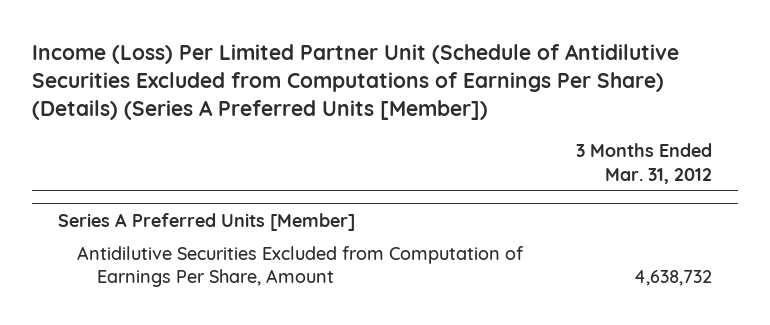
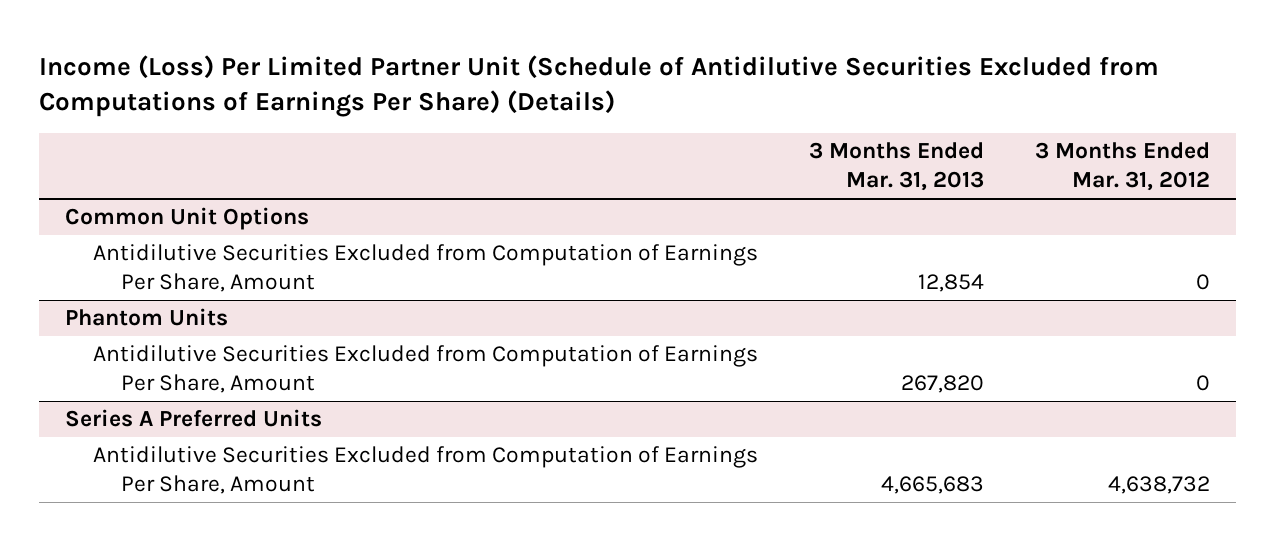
[31,43,679,121] Income (Loss) Per Limited Partner Unit (Schedule of Antidilutive Securities Excluded from Computations of Earnings Per Share) (Details) (Series A Preferred Units [Member]) -> [39,54,1160,118] Income (Loss) Per Limited Partner Unit (Schedule of Antidilutive Securities Excluded from Computations of Earnings Per Share) (Details)
none -> [809,142,985,192] 3 Months Ended Mar. 31, 2013
none -> [65,207,310,231] Common Unit Options
none -> [92,244,758,293] Antidilutive Securities Excluded from Computation of Earnings Per Share, Amount
none -> [65,308,229,327] Phantom Units
none -> [92,345,758,394] Antidilutive Securities Excluded from Computation of Earnings Per Share, Amount
[57,212,355,231] Series A Preferred Units [Member] -> [65,409,323,428] Series A Preferred Units

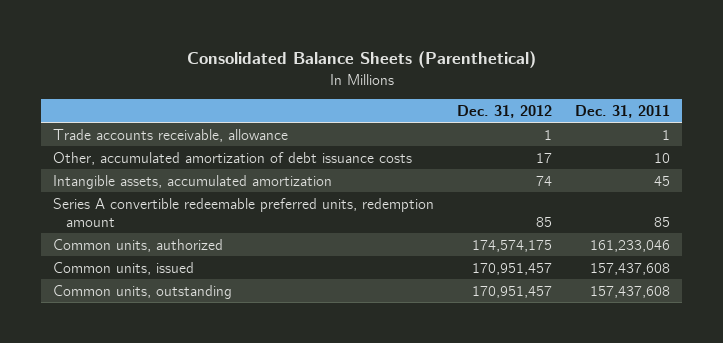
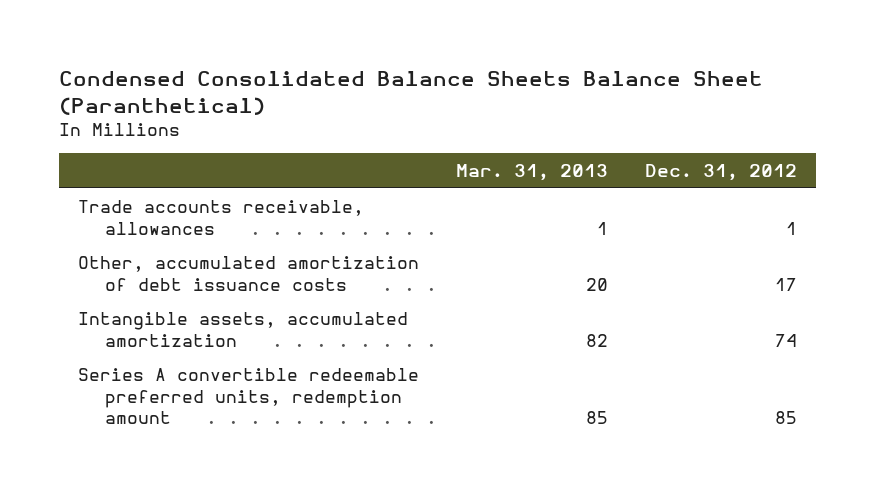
[186,51,536,69] Consolidated Balance Sheets (Parenthetical) -> [59,71,764,115] Condensed Consolidated Balance Sheets Balance Sheet (Paranthetical)
[575,104,671,118] Dec. 31, 2011 -> none
none -> [456,164,609,182] Mar. 31, 2013
[52,128,288,142] Trade accounts receivable, allowance -> [77,199,364,235] Trade accounts receivable, allowances
[52,238,223,252] Common units, authorized -> none
[52,261,194,275] Common units, issued -> none
[52,284,232,299] Common units, outstanding -> none

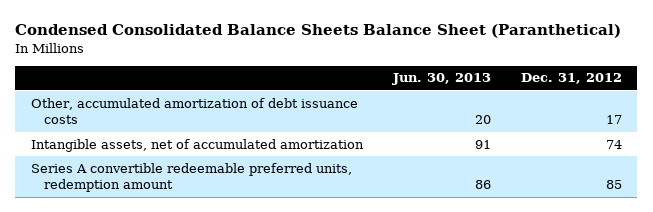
[456,164,609,182] Mar. 31, 2013 -> none
none -> [391,73,491,86] Jun. 30, 2013
[77,199,364,235] Trade accounts receivable, allowances -> none
[77,311,408,347] Intangible assets, accumulated amortization -> [30,138,364,152] Intangible assets, net of accumulated amortization

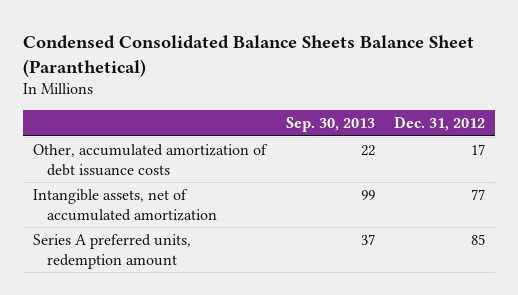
[391,73,491,86] Jun. 30, 2013 -> none
none -> [285,117,375,133] Sep. 30, 2013
[605,139,622,149] 74 -> [471,188,486,200] 77
[30,162,352,193] Series A convertible redeemable preferred units, redemption amount -> [33,233,192,269] Series A preferred units, redemption amount

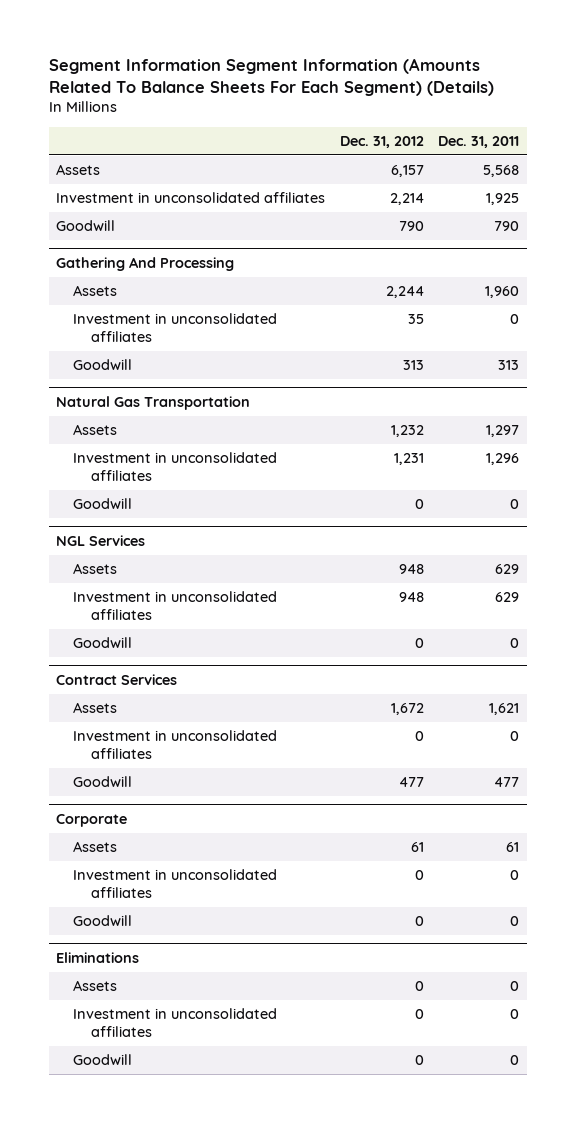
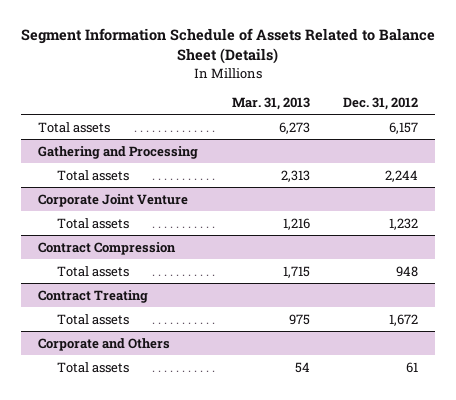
[48,57,494,97] Segment Information Segment Information (Amounts Related To Balance Sheets For Each Segment) (Details) -> [21,28,436,65] Segment Information Schedule of Assets Related to Balance Sheet (Details)
[438,135,520,148] Dec. 31, 2011 -> none
none -> [231,96,310,110] Mar. 31, 2013
[56,192,326,204] Investment in unconsolidated affiliates -> none
[56,220,116,232] Goodwill -> none
[73,313,278,343] Investment in unconsolidated affiliates -> none
[73,359,133,371] Goodwill -> none
[56,396,251,411] Natural Gas Transportation -> none
[73,452,278,482] Investment in unconsolidated affiliates -> none
[73,498,133,510] Goodwill -> none
[56,535,146,547] NGL Services -> none
[73,591,278,621] Investment in unconsolidated affiliates -> none
[73,637,133,649] Goodwill -> none
[56,674,178,686] Contract Services -> none
[73,730,278,760] Investment in unconsolidated affiliates -> none
[73,776,133,788] Goodwill -> none
[56,814,128,828] Corporate -> none
[73,869,278,899] Investment in unconsolidated affiliates -> none
[73,915,133,927] Goodwill -> none
[56,952,140,964] Eliminations -> none
[73,980,118,992] Assets -> none
[73,1008,278,1038] Investment in unconsolidated affiliates -> none
[73,1054,133,1066] Goodwill -> none
[56,164,101,176] Assets -> [37,121,110,133] Total assets
[56,257,235,272] Gathering And Processing -> [37,145,198,159] Gathering and Processing
[73,285,118,297] Assets -> [57,169,130,181] Total assets
none -> [37,193,188,207] Corporate Joint Venture
[73,424,118,436] Assets -> [57,217,130,229] Total assets
none -> [37,241,176,255] Contract Compression
[73,563,118,575] Assets -> [57,265,130,277] Total assets
none -> [37,289,148,303] Contract Treating
[73,702,118,714] Assets -> [57,313,130,325] Total assets
none -> [37,337,170,351] Corporate and Others
[73,841,118,853] Assets -> [57,361,130,373] Total assets

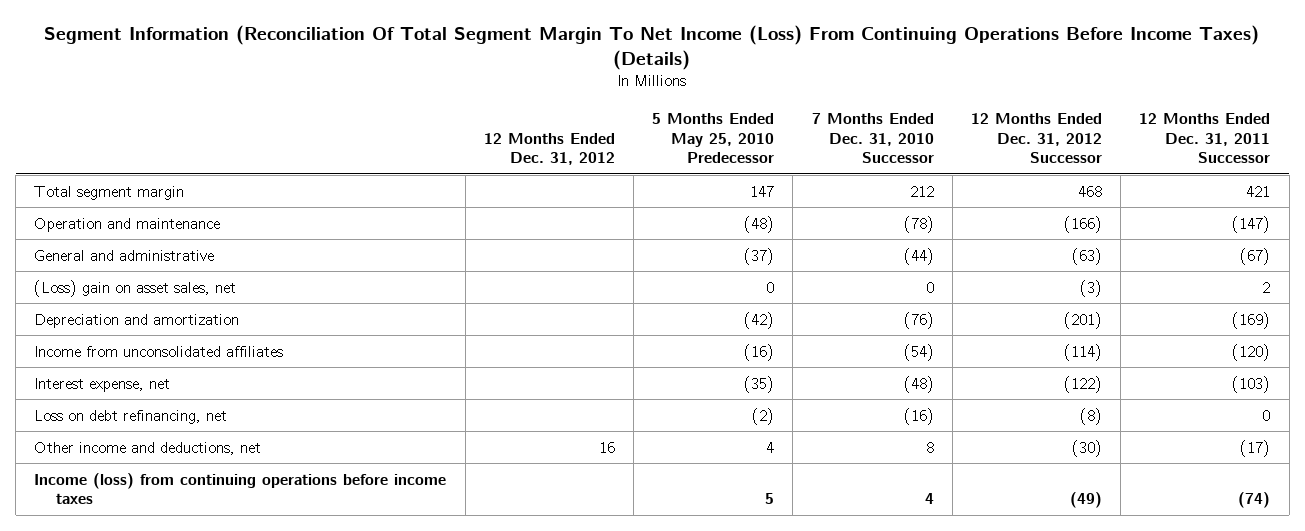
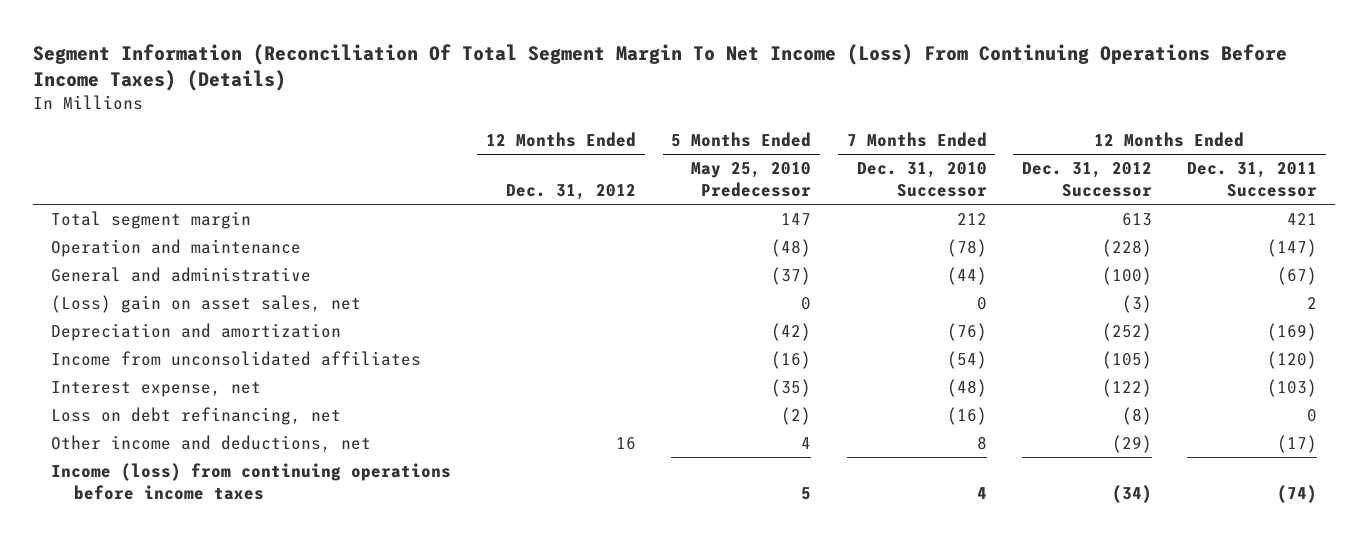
[1077,185,1102,197] 468 -> [1121,213,1152,227] 613
[1063,215,1102,233] (166) -> [1101,239,1152,258] (228)
[1071,247,1102,265] (63) -> [1101,267,1152,286] (100)
[1063,311,1102,329] (201) -> [1101,323,1152,342] (252)
[1063,343,1102,361] (114) -> [1101,351,1152,370] (105)
[1071,439,1102,457] (30) -> [1111,435,1152,454] (29)
[1069,492,1102,509] (49) -> [1111,484,1152,503] (34)

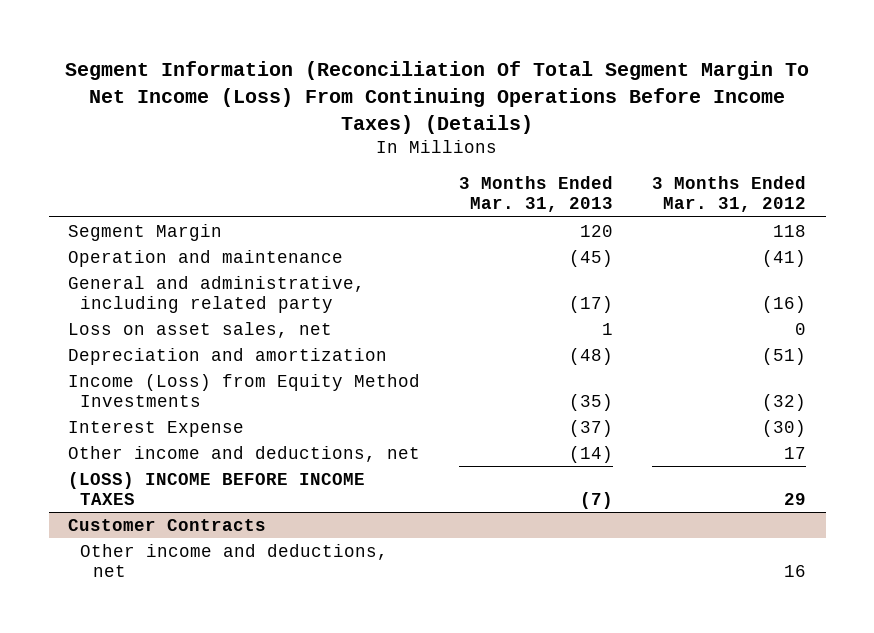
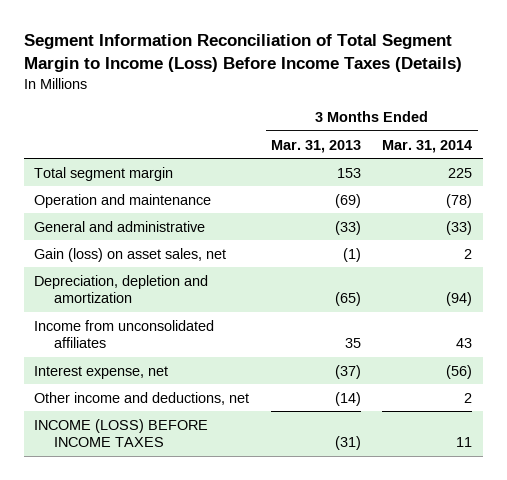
[65,60,810,134] Segment Information (Reconciliation Of Total Segment Margin To Net Income (Loss) From Continuing Operations Before Income Taxes) (Details) -> [23,34,462,73] Segment Information Reconciliation of Total Segment Margin to Income (Loss) Before Income Taxes (Details)
[652,176,807,213] 3 Months Ended Mar. 31, 2012 -> none
none -> [382,139,473,153] Mar. 31, 2014
[68,223,223,241] Segment Margin -> [34,166,174,181] Total segment margin
[580,224,614,237] 120 -> [336,167,361,178] 153
[569,249,614,267] (45) -> [334,193,361,208] (69)
[68,275,366,313] General and administrative, including related party -> [34,220,206,232] General and administrative
[569,295,614,313] (17) -> [334,220,361,235] (33)
[68,321,333,338] Loss on asset sales, net -> [34,247,227,262] Gain (loss) on asset sales, net
[602,322,614,335] 1 -> [342,247,361,262] (1)
[68,347,388,365] Depreciation and amortization -> [34,274,209,304] Depreciation, depletion and amortization
[569,347,614,365] (48) -> [334,292,361,307] (65)
[68,373,421,407] Income (Loss) from Equity Method Investments -> [34,319,215,349] Income from unconsolidated affiliates
[569,393,614,411] (35) -> [344,338,361,349] 35
[68,420,245,437] Interest Expense -> [34,365,169,379] Interest expense, net
[68,518,267,531] Customer Contracts -> none
[80,543,389,577] Other income and deductions, net -> none
[68,471,366,505] (LOSS) INCOME BEFORE INCOME TAXES -> [34,418,209,448] INCOME (LOSS) BEFORE INCOME TAXES
[580,491,614,509] (7) -> [334,436,361,451] (31)

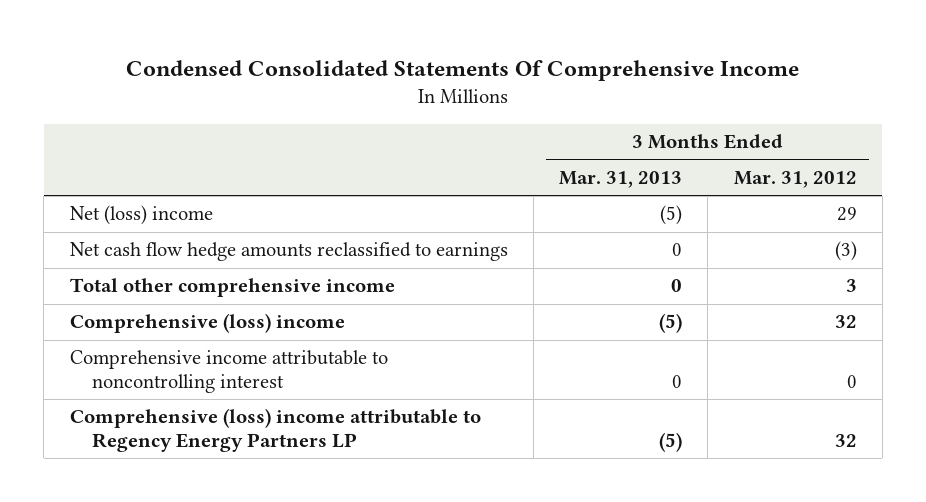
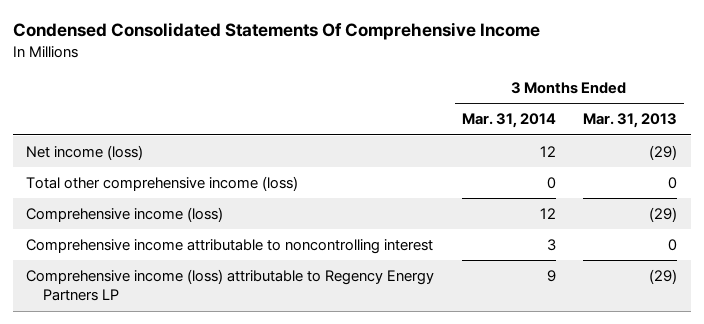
[733,170,857,188] Mar. 31, 2012 -> none
none -> [461,113,556,129] Mar. 31, 2014
[69,242,508,262] Net cash flow hedge amounts reclassified to earnings -> none
[69,205,213,226] Net (loss) income -> [26,145,144,161] Net income (loss)
[660,205,683,226] (5) -> [649,145,678,161] (29)
[69,278,395,298] Total other comprehensive income -> [26,176,299,192] Total other comprehensive income (loss)
[69,313,345,334] Comprehensive (loss) income -> [26,207,224,223] Comprehensive income (loss)
[659,313,683,334] (5) -> [649,207,678,223] (29)
[69,408,481,453] Comprehensive (loss) income attributable to Regency Energy Partners LP -> [26,269,435,302] Comprehensive income (loss) attributable to Regency Energy Partners LP
[659,432,683,453] (5) -> [649,269,678,285] (29)

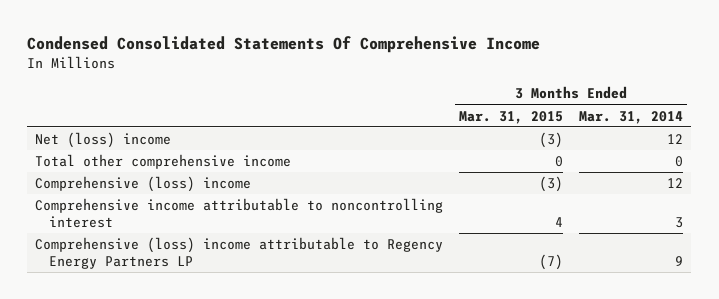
[583,113,678,129] Mar. 31, 2013 -> none
none -> [459,110,564,124] Mar. 31, 2015
[26,145,144,161] Net income (loss) -> [35,132,172,149] Net (loss) income
[26,176,299,192] Total other comprehensive income (loss) -> [35,154,292,170] Total other comprehensive income
[26,207,224,223] Comprehensive income (loss) -> [35,176,252,193] Comprehensive (loss) income
[26,269,435,302] Comprehensive income (loss) attributable to Regency Energy Partners LP -> [35,237,444,269] Comprehensive (loss) income attributable to Regency Energy Partners LP

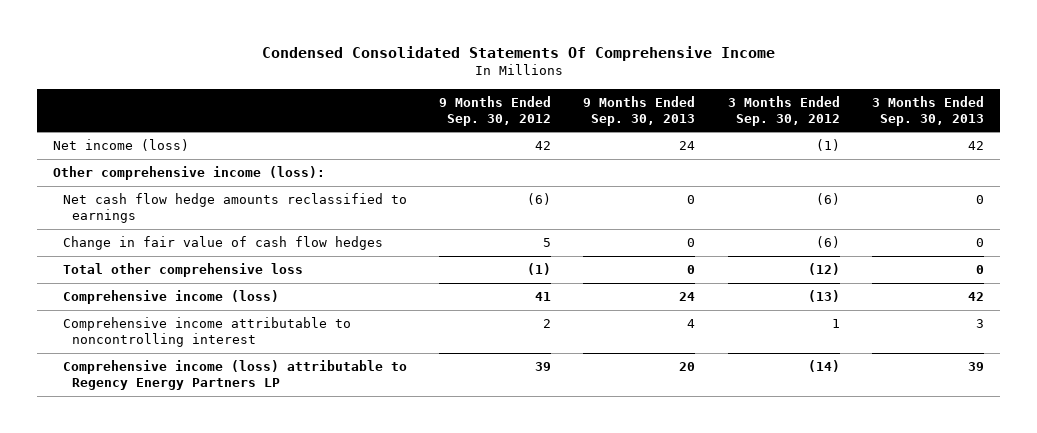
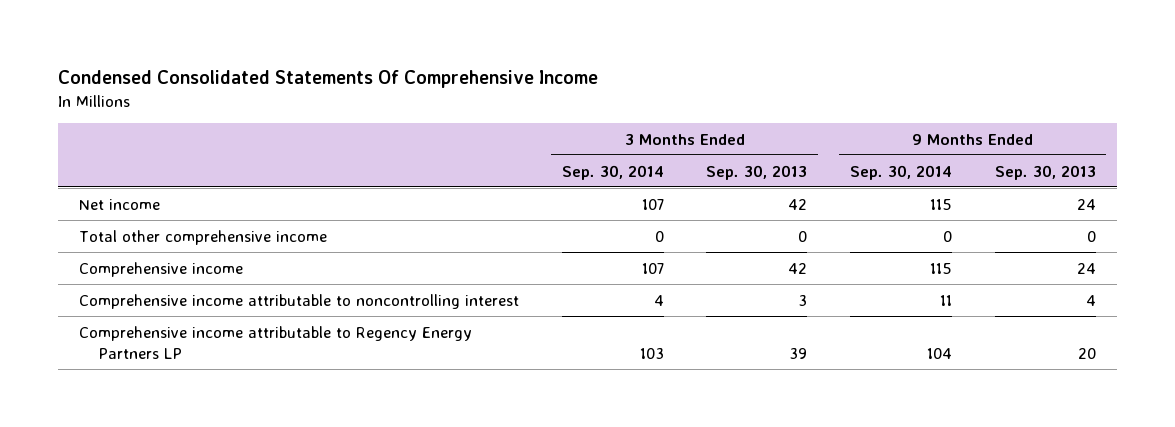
[439,95,552,126] 9 Months Ended Sep. 30, 2012 -> none
[727,95,840,126] 3 Months Ended Sep. 30, 2012 -> none
none -> [561,164,664,180] Sep. 30, 2014
none -> [850,164,953,180] Sep. 30, 2014
[53,166,326,181] Other comprehensive income (loss): -> none
[62,193,407,224] Net cash flow hedge amounts reclassified to earnings -> none
[62,236,383,251] Change in fair value of cash flow hedges -> none
[53,139,190,152] Net income (loss) -> [79,198,161,210] Net income
[62,263,303,278] Total other comprehensive loss -> [79,229,328,245] Total other comprehensive income
[62,290,279,305] Comprehensive income (loss) -> [79,261,244,277] Comprehensive income
[62,360,407,391] Comprehensive income (loss) attributable to Regency Energy Partners LP -> [79,325,473,360] Comprehensive income attributable to Regency Energy Partners LP

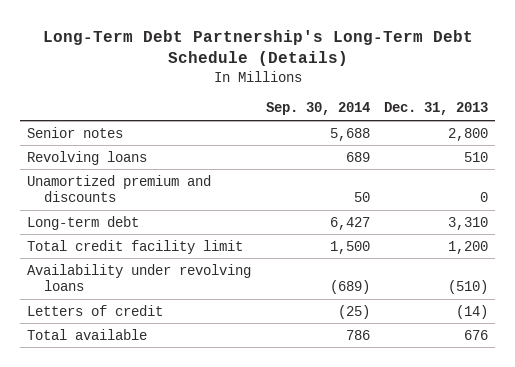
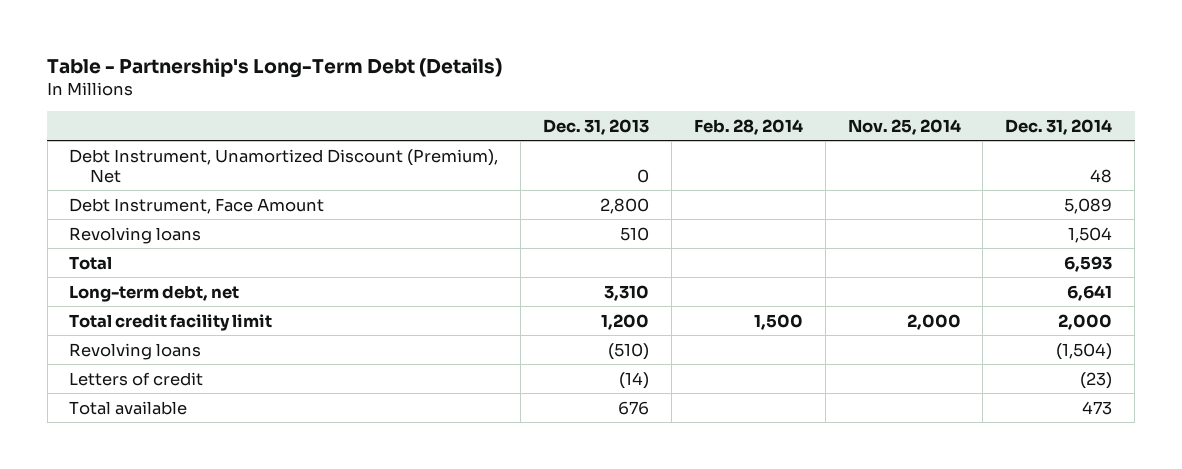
[42,29,473,67] Long-Term Debt Partnership's Long-Term Debt Schedule (Details) -> [47,57,503,78] Table - Partnership's Long-Term Debt (Details)
[265,102,370,116] Sep. 30, 2014 -> none
none -> [693,118,803,135] Feb. 28, 2014
none -> [847,118,961,135] Nov. 25, 2014
none -> [1005,118,1113,135] Dec. 31, 2014
[27,126,124,138] Senior notes -> none
none -> [69,148,499,183] Debt Instrument, Unamortized Discount (Premium), Net
none -> [69,197,325,214] Debt Instrument, Face Amount
[27,174,212,203] Unamortized premium and discounts -> none
none -> [69,255,113,270] Total
[27,215,140,230] Long-term debt -> [69,284,240,302] Long-term debt, net
[27,263,252,292] Availability under revolving loans -> [69,342,202,360] Revolving loans

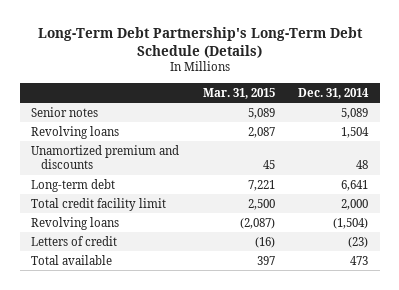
[47,57,503,78] Table - Partnership's Long-Term Debt (Details) -> [37,26,363,58] Long-Term Debt Partnership's Long-Term Debt Schedule (Details)
[543,118,650,135] Dec. 31, 2013 -> none
[693,118,803,135] Feb. 28, 2014 -> none
[847,118,961,135] Nov. 25, 2014 -> none
none -> [202,87,275,99] Mar. 31, 2015
[69,148,499,183] Debt Instrument, Unamortized Discount (Premium), Net -> none
[69,197,325,214] Debt Instrument, Face Amount -> [31,106,99,117] Senior notes
[69,255,113,270] Total -> none
none -> [31,144,180,170] Unamortized premium and discounts
[69,284,240,302] Long-term debt, net -> [31,178,116,192] Long-term debt

